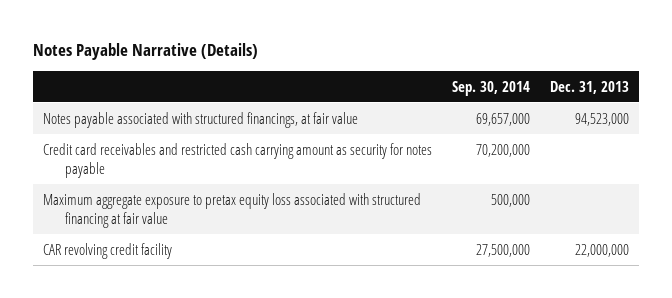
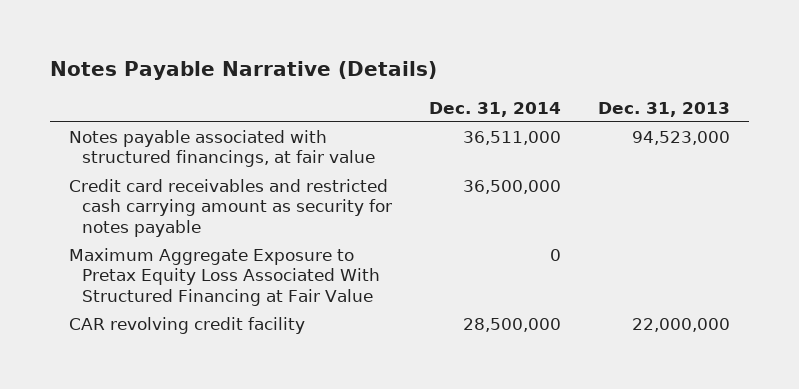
[452,80,531,96] Sep. 30, 2014 -> none
none -> [429,101,562,117] Dec. 31, 2014
[42,192,421,228] Maximum aggregate exposure to pretax equity loss associated with structured financing at fair value -> [68,248,380,306] Maximum Aggregate Exposure to Pretax Equity Loss Associated With Structured Financing at Fair Value

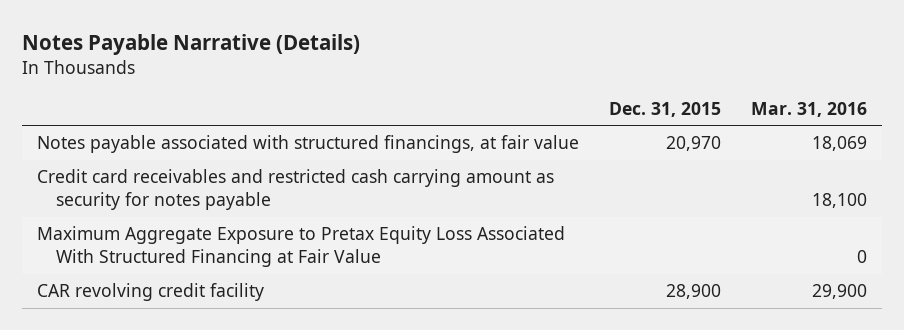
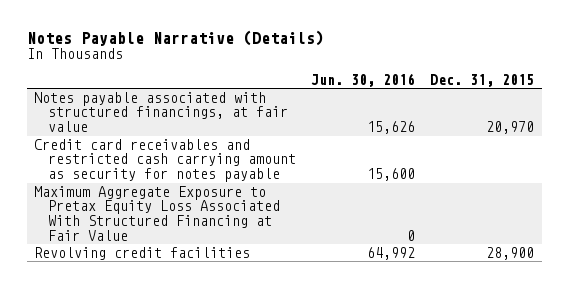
[750,101,867,117] Mar. 31, 2016 -> none
none -> [310,72,415,87] Jun. 30, 2016
[37,283,265,302] CAR revolving credit facility -> [34,246,251,260] Revolving credit facilities

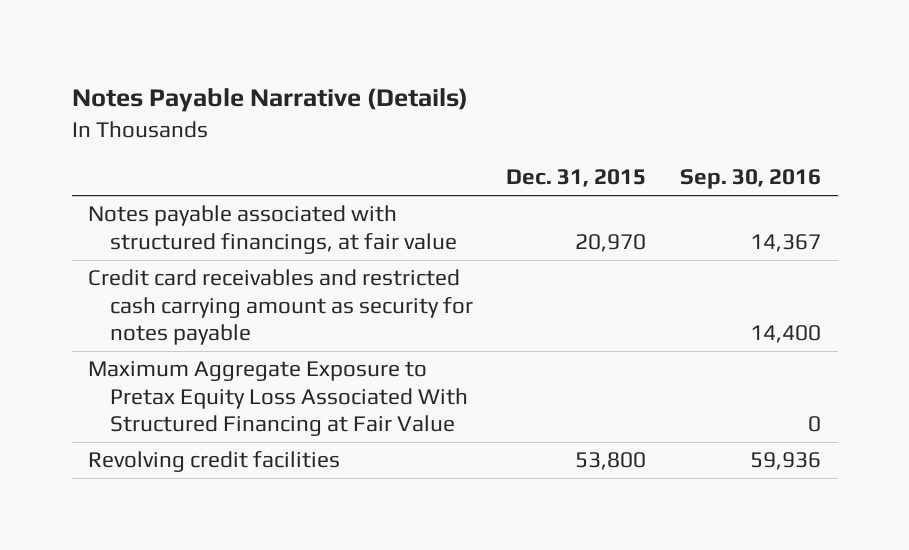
[310,72,415,87] Jun. 30, 2016 -> none
none -> [679,169,821,190] Sep. 30, 2016
[486,246,535,260] 28,900 -> [575,452,647,471] 53,800

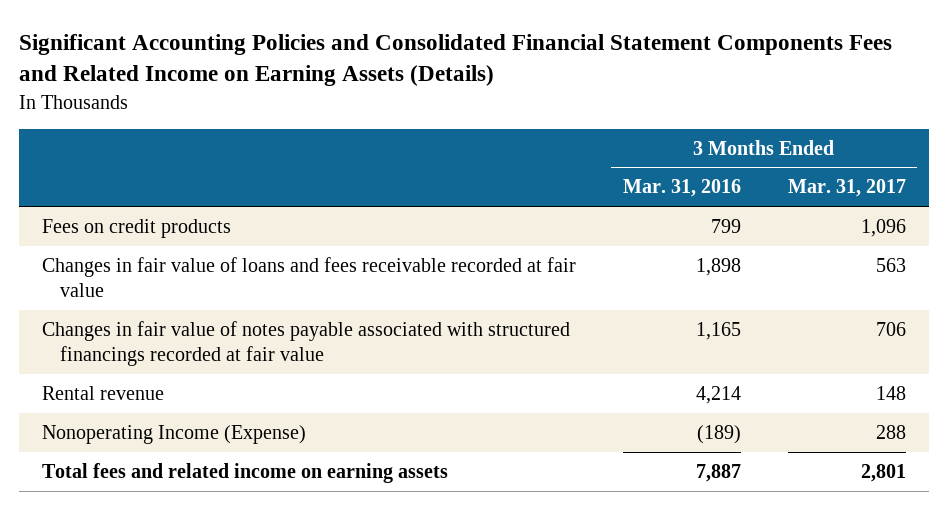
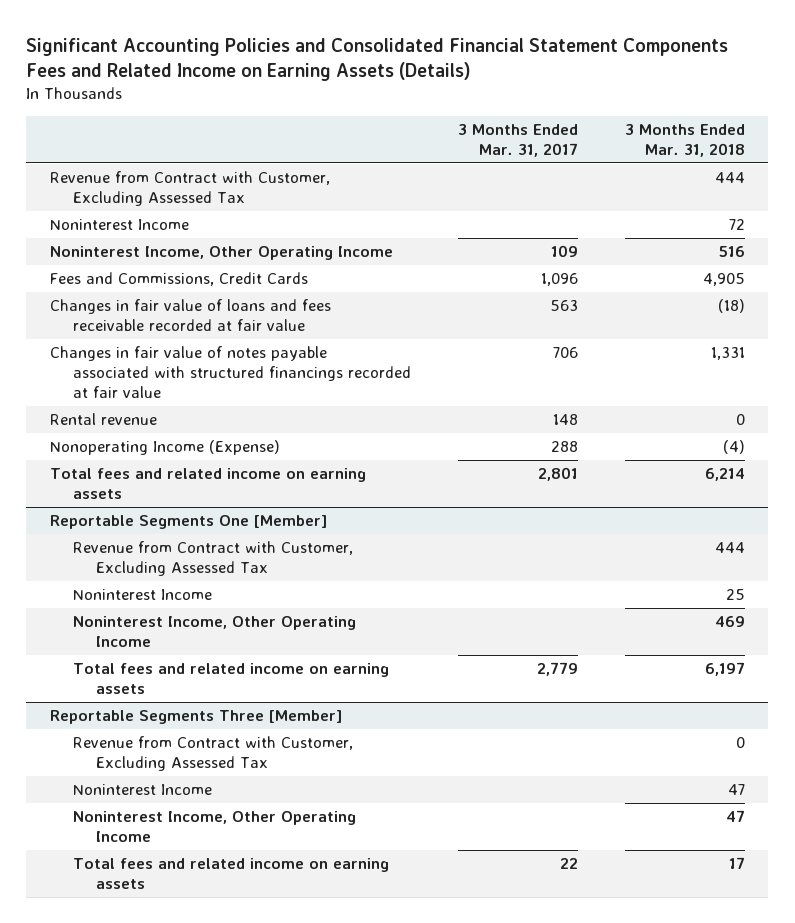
[623,179,742,198] Mar. 31, 2016 -> none
none -> [624,123,745,157] 3 Months Ended Mar. 31, 2018
none -> [49,171,330,207] Revenue from Contract with Customer, Excluding Assessed Tax
none -> [49,219,189,231] Noninterest Income
none -> [49,246,393,261] Noninterest Income, Other Operating Income
[42,218,232,238] Fees on credit products -> [49,272,308,287] Fees and Commissions, Credit Cards
none -> [49,515,327,530] Reportable Segments One [Member]
none -> [72,541,353,577] Revenue from Contract with Customer, Excluding Assessed Tax
none -> [72,589,212,601] Noninterest Income
none -> [72,616,356,648] Noninterest Income, Other Operating Income
none -> [72,663,389,695] Total fees and related income on earning assets
none -> [49,710,342,725] Reportable Segments Three [Member]
none -> [72,736,353,772] Revenue from Contract with Customer, Excluding Assessed Tax
none -> [72,784,212,796] Noninterest Income
none -> [72,811,356,843] Noninterest Income, Other Operating Income
none -> [72,858,389,890] Total fees and related income on earning assets

